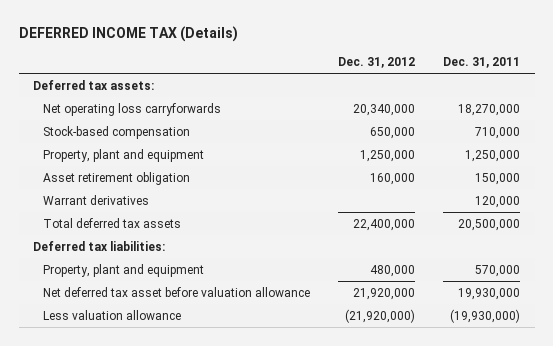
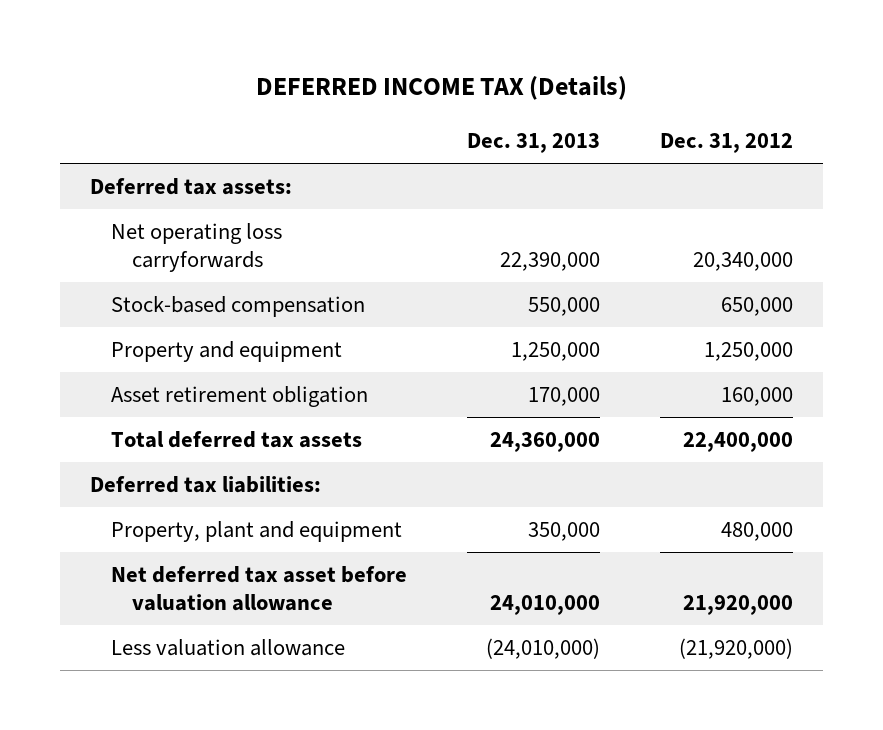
[443,56,521,68] Dec. 31, 2011 -> none
none -> [466,132,600,153] Dec. 31, 2013
[42,149,204,163] Property, plant and equipment -> [110,341,342,363] Property and equipment
[42,195,149,206] Warrant derivatives -> none

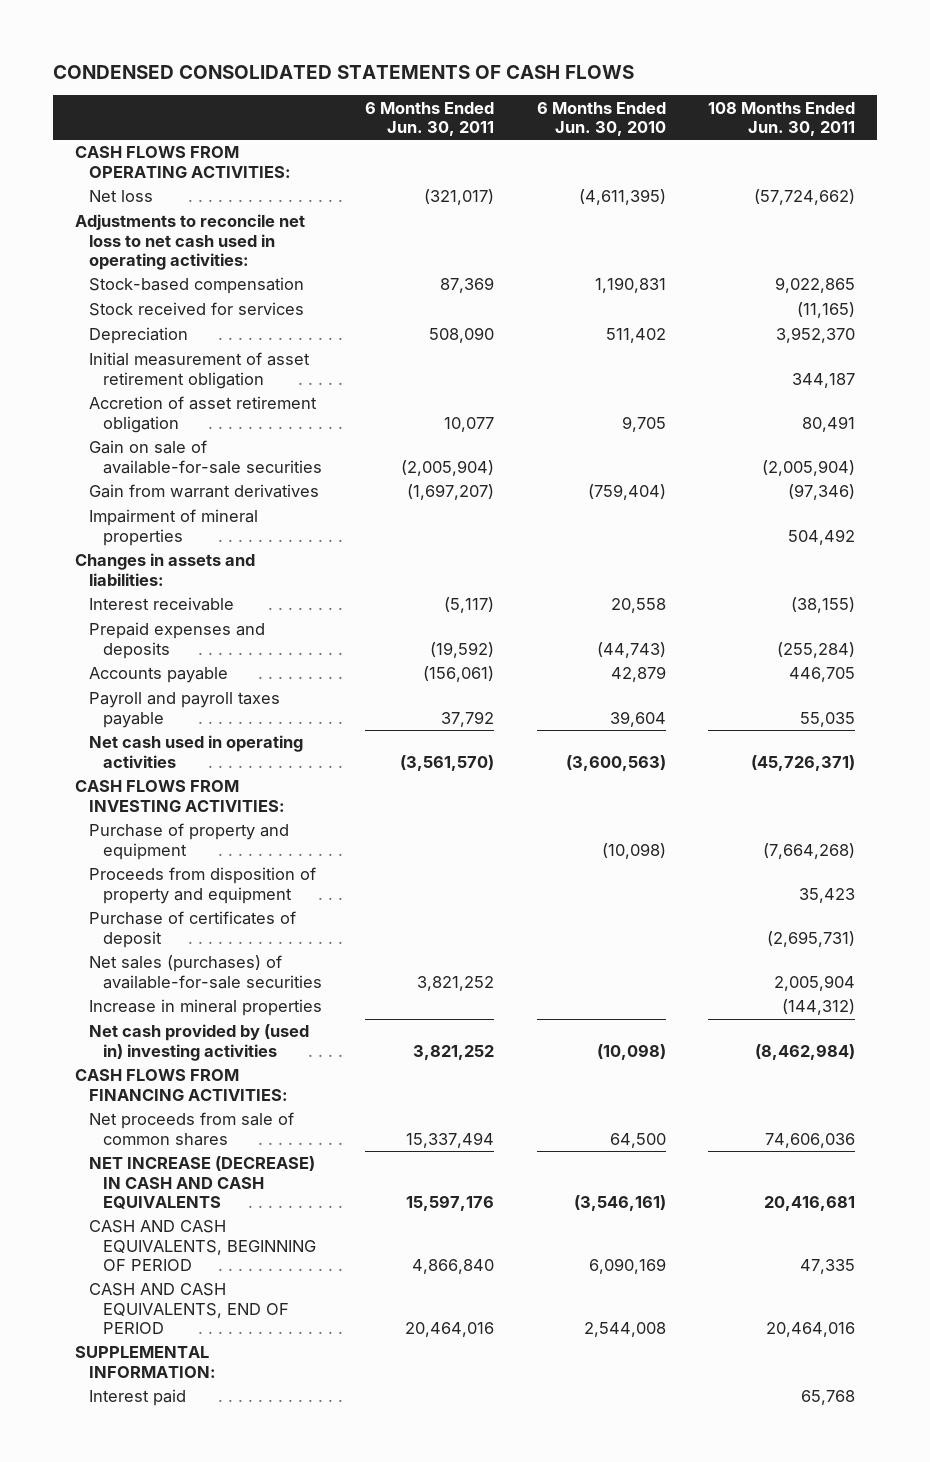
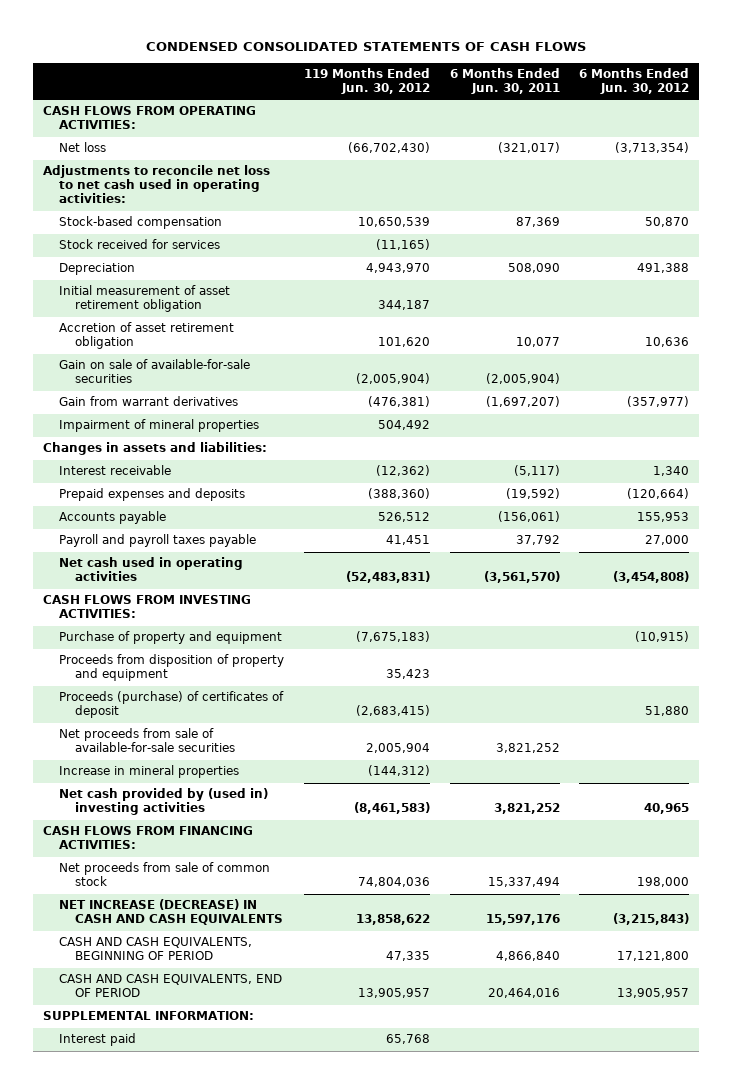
[536,101,666,136] 6 Months Ended Jun. 30, 2010 -> none
[708,101,856,136] 108 Months Ended Jun. 30, 2011 -> none
none -> [303,68,430,95] 119 Months Ended Jun. 30, 2012
none -> [579,68,690,95] 6 Months Ended Jun. 30, 2012
[88,911,296,948] Purchase of certificates of deposit -> [59,691,285,719] Proceeds (purchase) of certificates of deposit
[88,955,322,989] Net sales (purchases) of available-for-sale securities -> [59,728,236,753] Net proceeds from sale of available-for-sale securities
[88,1112,294,1146] Net proceeds from sale of common shares -> [59,862,271,887] Net proceeds from sale of common stock

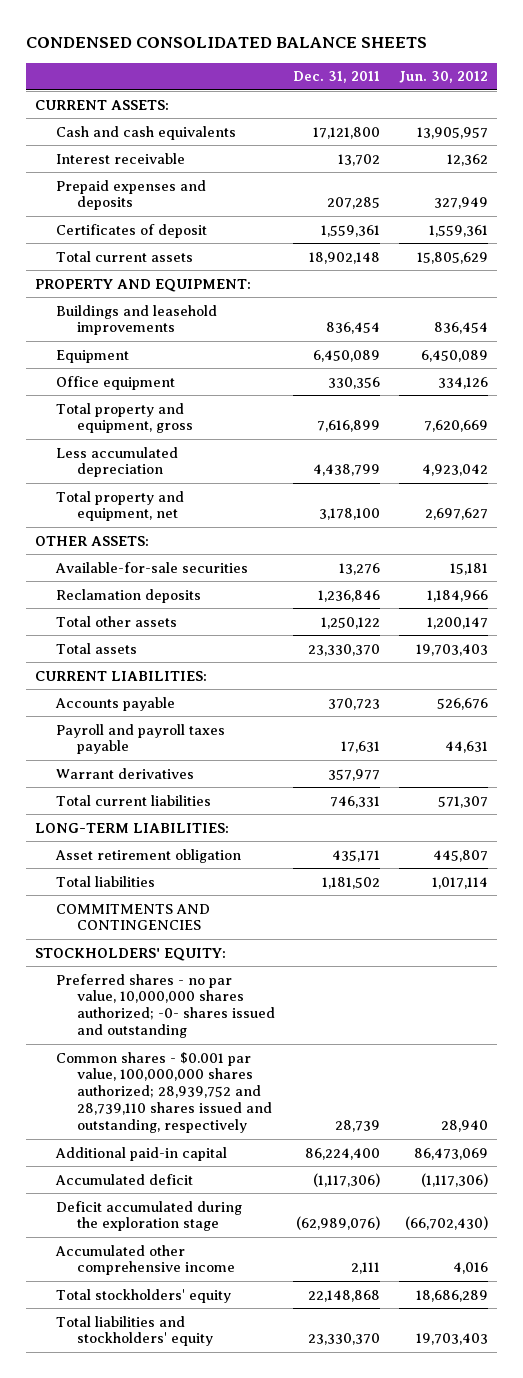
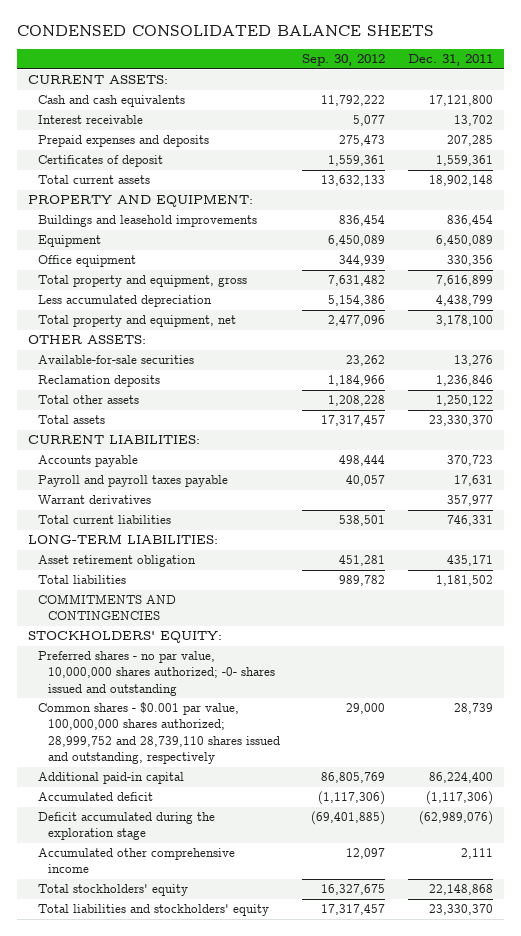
[399,71,489,84] Jun. 30, 2012 -> none
none -> [302,54,386,67] Sep. 30, 2012
[55,1051,272,1134] Common shares - $0.001 par value, 100,000,000 shares authorized; 28,939,752 and 28,739,110 shares issued and outstanding, respectively -> [38,702,281,764] Common shares - $0.001 par value, 100,000,000 shares authorized; 28,999,752 and 28,739,110 shares issued and outstanding, respectively

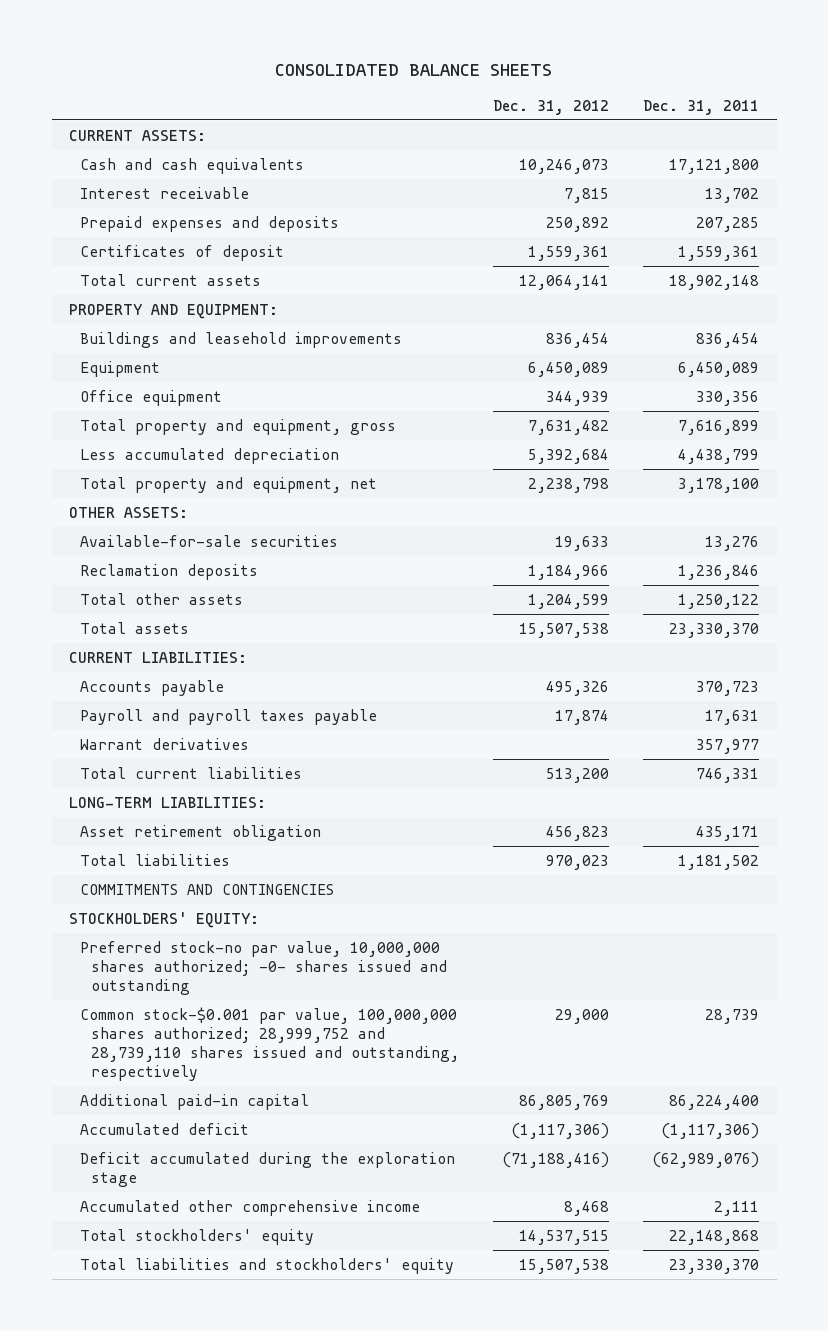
[16,25,434,37] CONDENSED CONSOLIDATED BALANCE SHEETS -> [275,63,553,76] CONSOLIDATED BALANCE SHEETS
[302,54,386,67] Sep. 30, 2012 -> none
none -> [493,99,610,115] Dec. 31, 2012
[38,651,276,696] Preferred shares - no par value, 10,000,000 shares authorized; -0- shares issued and outstanding -> [79,940,447,995] Preferred stock-no par value, 10,000,000 shares authorized; -0- shares issued and outstanding
[38,702,281,764] Common shares - $0.001 par value, 100,000,000 shares authorized; 28,999,752 and 28,739,110 shares issued and outstanding, respectively -> [79,1006,459,1082] Common stock-$0.001 par value, 100,000,000 shares authorized; 28,999,752 and 28,739,110 shares issued and outstanding, respectively

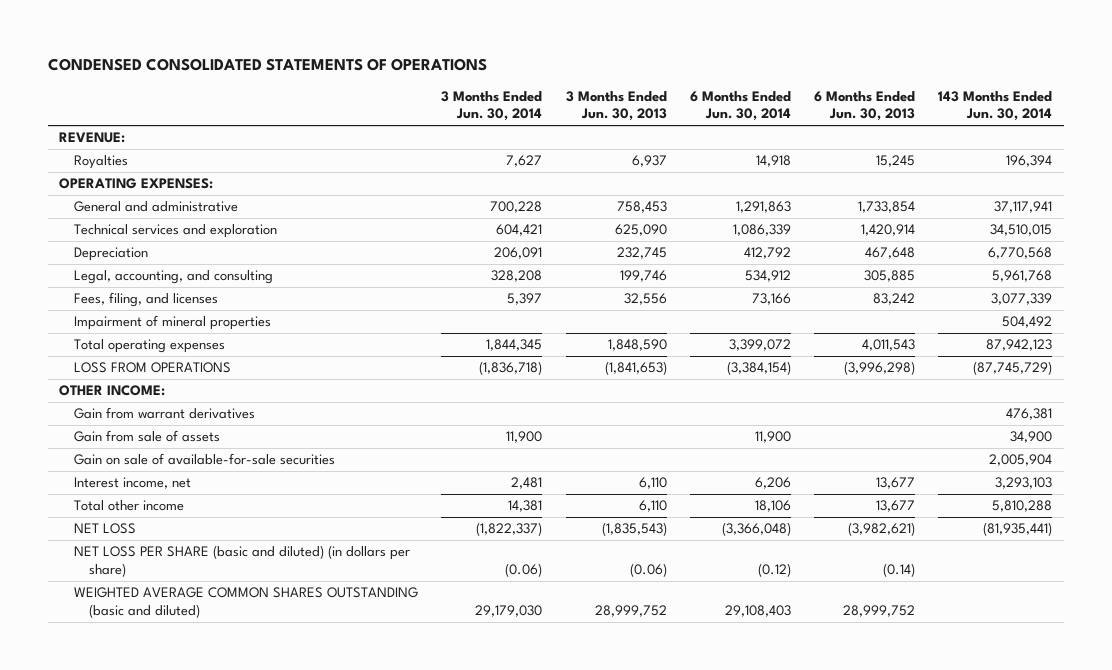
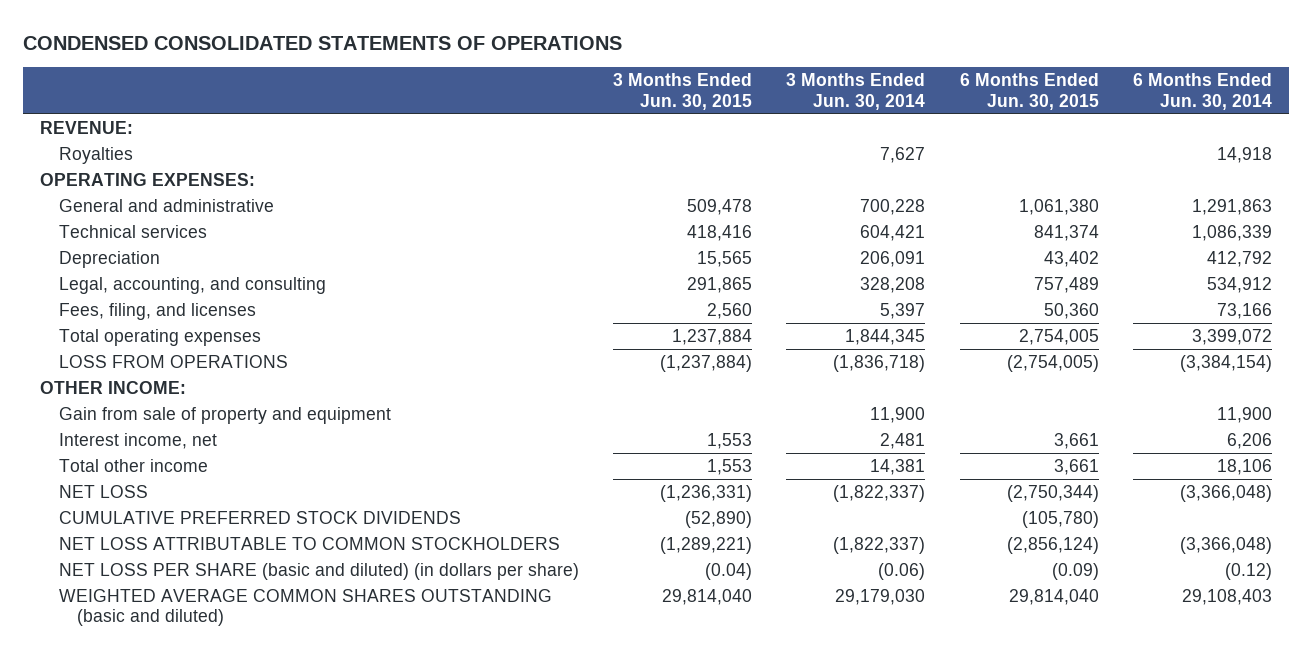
[565,90,667,122] 3 Months Ended Jun. 30, 2013 -> none
[814,90,916,122] 6 Months Ended Jun. 30, 2013 -> none
[938,90,1053,122] 143 Months Ended Jun. 30, 2014 -> none
none -> [613,73,753,110] 3 Months Ended Jun. 30, 2015
none -> [959,73,1099,110] 6 Months Ended Jun. 30, 2015
[74,224,278,239] Technical services and exploration -> [58,225,207,239] Technical services
[74,315,272,331] Impairment of mineral properties -> none
[74,407,256,420] Gain from warrant derivatives -> none
[74,453,336,466] Gain on sale of available-for-sale securities -> none
[74,430,221,443] Gain from sale of assets -> [58,407,391,425] Gain from sale of property and equipment
none -> [58,511,461,525] CUMULATIVE PREFERRED STOCK DIVIDENDS
none -> [58,537,560,551] NET LOSS ATTRIBUTABLE TO COMMON STOCKHOLDERS

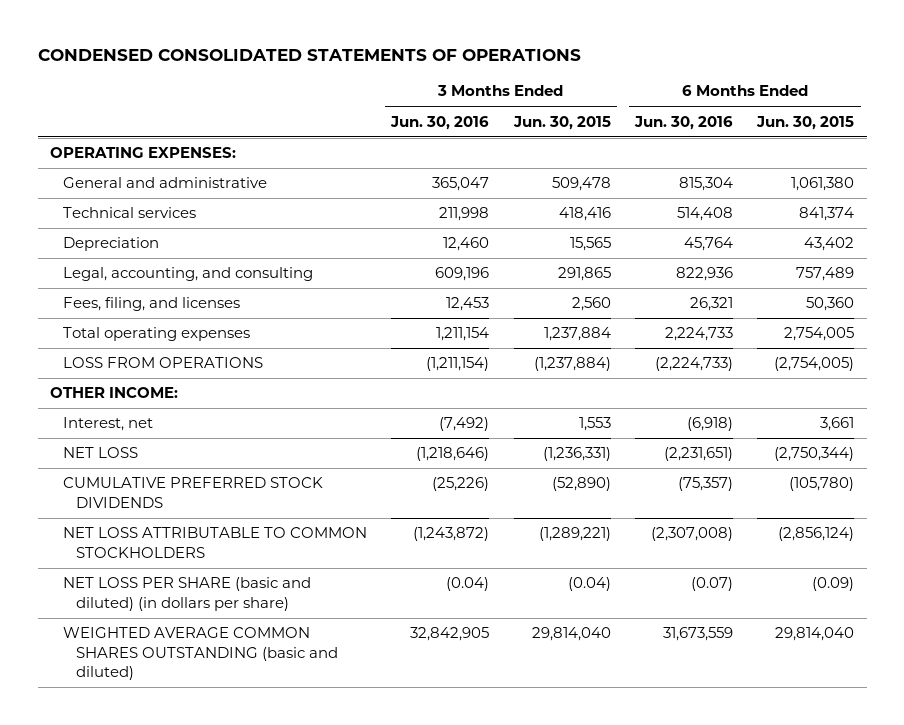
[786,73,926,110] 3 Months Ended Jun. 30, 2014 -> none
[1133,73,1273,110] 6 Months Ended Jun. 30, 2014 -> none
none -> [390,115,490,130] Jun. 30, 2016
none -> [634,115,734,130] Jun. 30, 2016
[40,121,134,135] REVENUE: -> none
[58,147,133,165] Royalties -> none
[58,407,391,425] Gain from sale of property and equipment -> none
[58,459,208,473] Total other income -> none
[58,433,217,450] Interest income, net -> [62,417,153,432] Interest, net

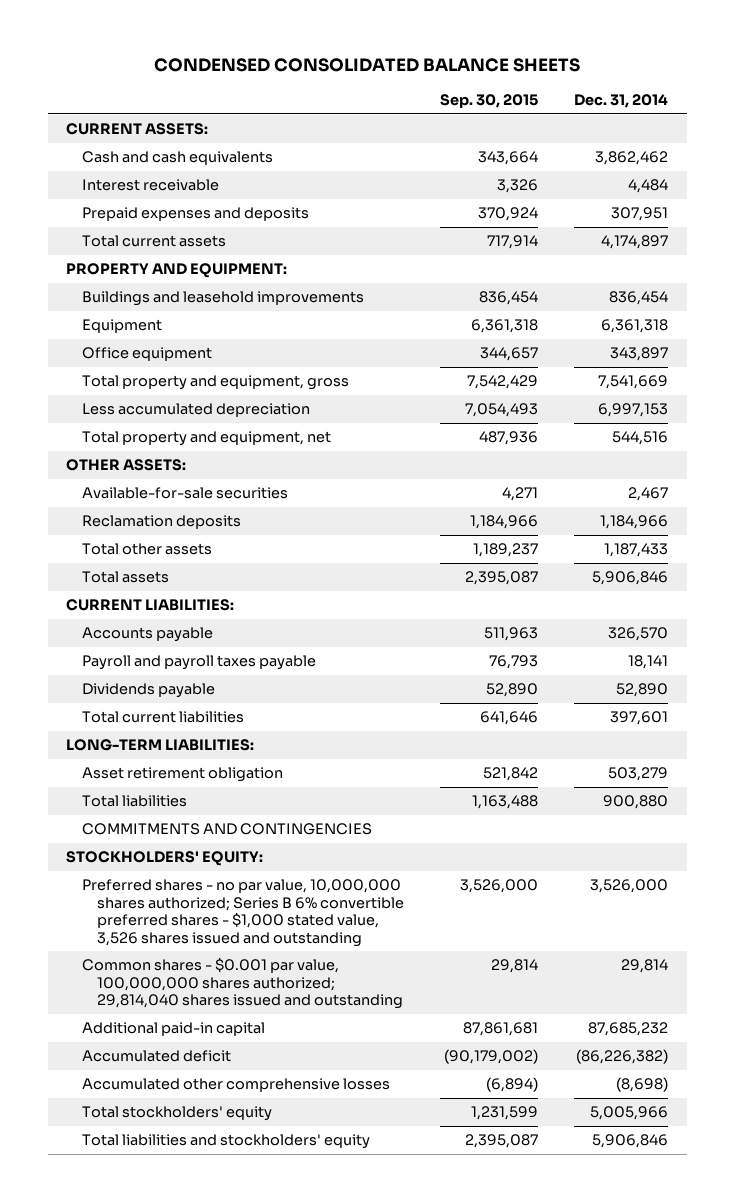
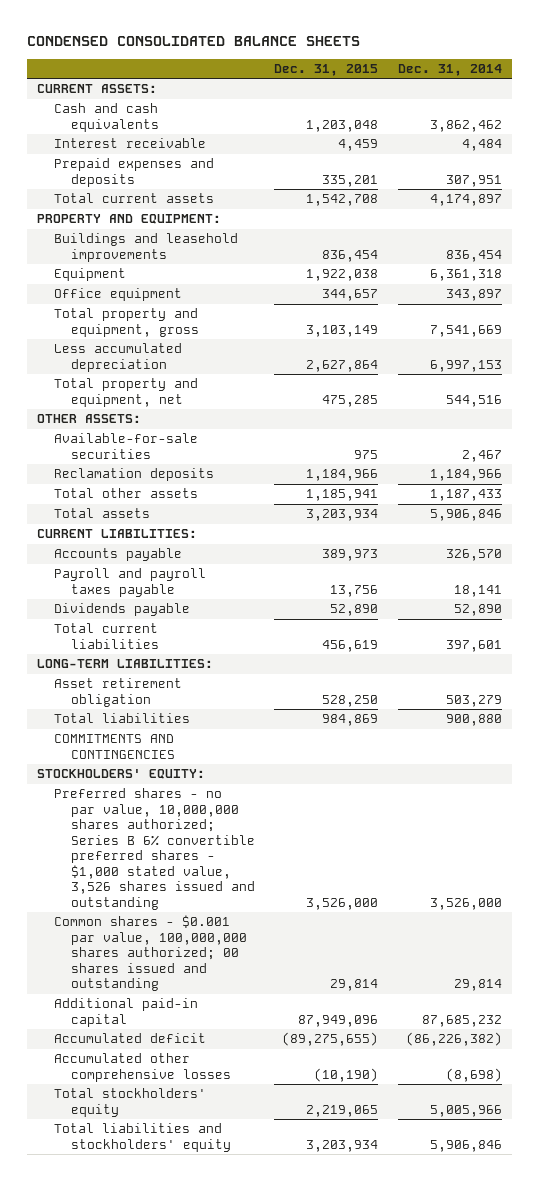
[440,93,539,108] Sep. 30, 2015 -> none
none -> [274,63,379,76] Dec. 31, 2015
[81,958,403,1010] Common shares - $0.001 par value, 100,000,000 shares authorized; 29,814,040 shares issued and outstanding -> [53,915,247,992] Common shares - $0.001 par value, 100,000,000 shares authorized; 00 shares issued and outstanding

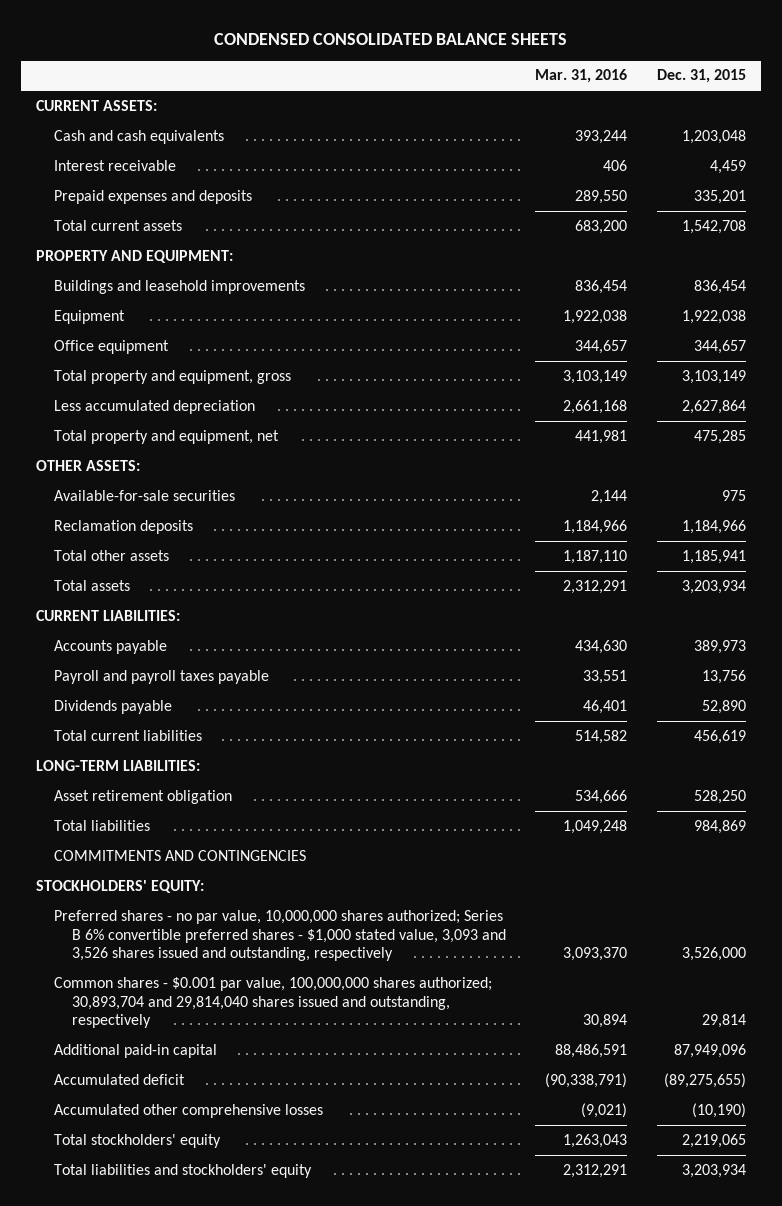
[398,63,503,76] Dec. 31, 2014 -> none
none -> [535,69,628,84] Mar. 31, 2016
[53,788,255,910] Preferred shares - no par value, 10,000,000 shares authorized; Series B 6% convertible preferred shares - $1,000 stated value, 3,526 shares issued and outstanding -> [53,909,506,962] Preferred shares - no par value, 10,000,000 shares authorized; Series B 6% convertible preferred shares - $1,000 stated value, 3,093 and 3,526 shares issued and outstanding, respectively
[53,915,247,992] Common shares - $0.001 par value, 100,000,000 shares authorized; 00 shares issued and outstanding -> [53,976,492,1029] Common shares - $0.001 par value, 100,000,000 shares authorized; 30,893,704 and 29,814,040 shares issued and outstanding, respectively

